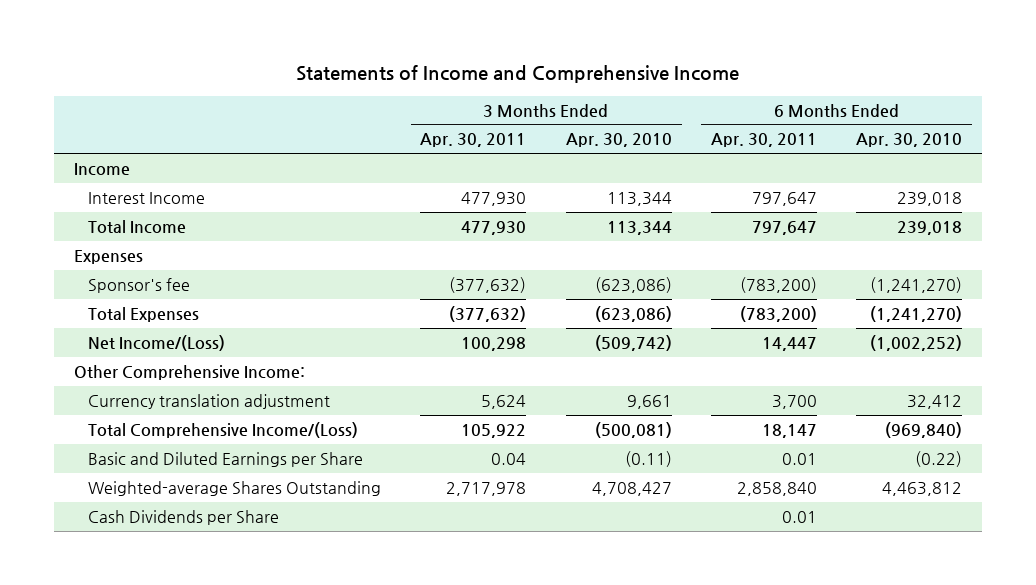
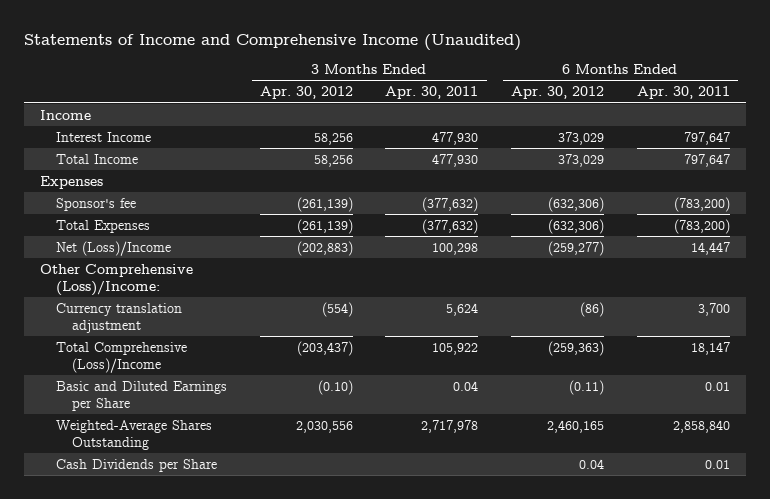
[295,65,739,84] Statements of Income and Comprehensive Income -> [23,33,521,51] Statements of Income and Comprehensive Income (Unaudited)
[565,133,672,148] Apr. 30, 2010 -> none
[856,133,963,148] Apr. 30, 2010 -> none
none -> [259,86,353,100] Apr. 30, 2012
none -> [511,86,605,100] Apr. 30, 2012
[88,335,226,352] Net Income/(Loss) -> [56,240,172,256] Net (Loss)/Income
[73,365,305,381] Other Comprehensive Income: -> [40,263,194,296] Other Comprehensive (Loss)/Income:
[88,422,359,439] Total Comprehensive Income/(Loss) -> [56,341,188,373] Total Comprehensive (Loss)/Income
[88,481,382,497] Weighted-average Shares Outstanding -> [56,419,213,450] Weighted-Average Shares Outstanding

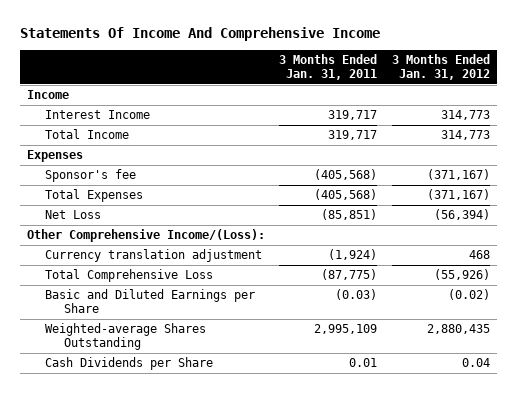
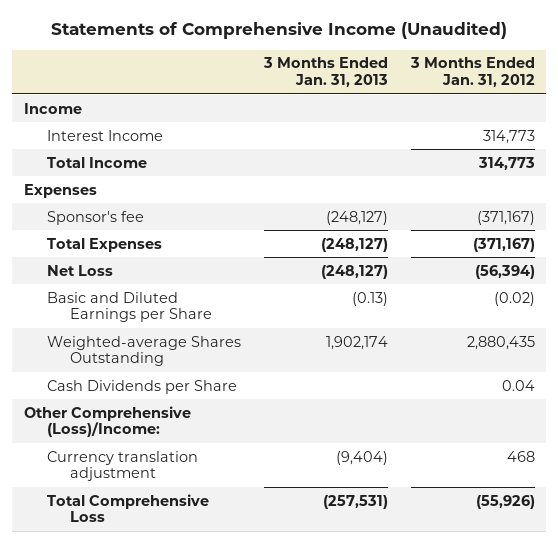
[19,27,380,42] Statements Of Income And Comprehensive Income -> [51,22,508,40] Statements of Comprehensive Income (Unaudited)
[279,54,378,81] 3 Months Ended Jan. 31, 2011 -> none
none -> [262,57,388,88] 3 Months Ended Jan. 31, 2013
[26,229,265,243] Other Comprehensive Income/(Loss): -> none
none -> [23,405,191,438] Other Comprehensive (Loss)/Income:
[45,249,263,263] Currency translation adjustment -> [46,450,198,482] Currency translation adjustment
[45,269,214,283] Total Comprehensive Loss -> [46,493,209,523] Total Comprehensive Loss

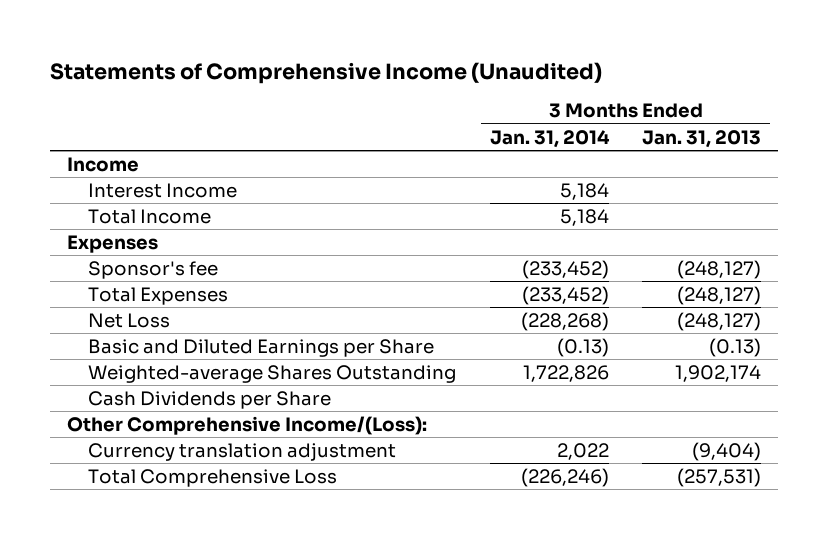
[409,57,535,88] 3 Months Ended Jan. 31, 2012 -> none
none -> [489,129,610,148] Jan. 31, 2014
[23,405,191,438] Other Comprehensive (Loss)/Income: -> [67,415,428,435] Other Comprehensive Income/(Loss):

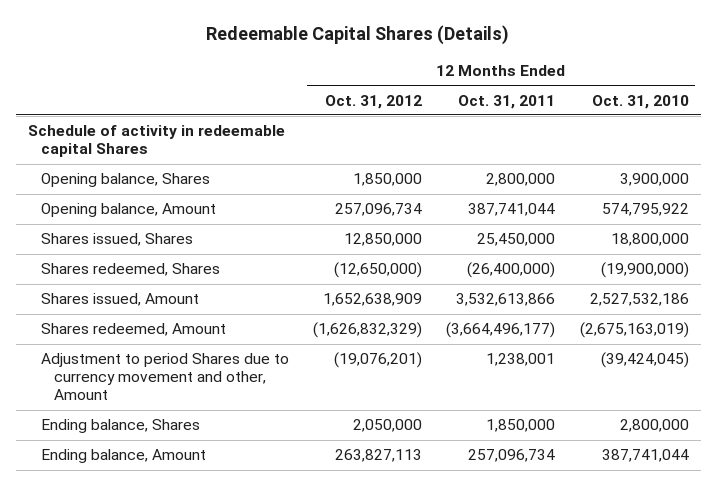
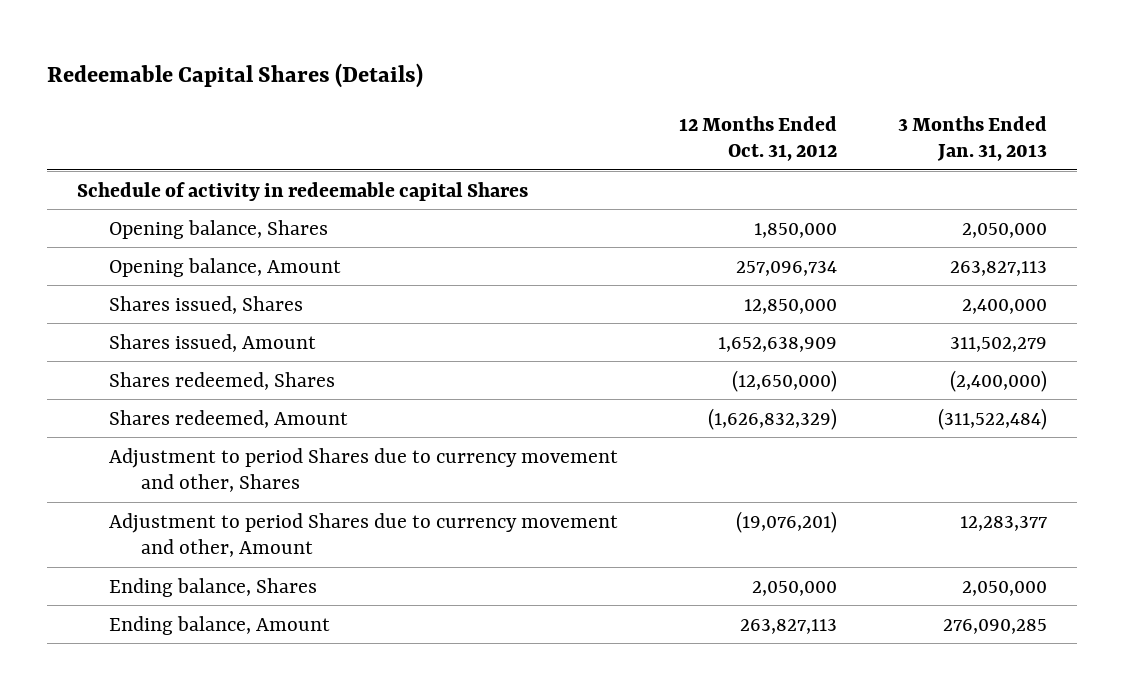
[458,94,556,109] Oct. 31, 2011 -> none
[591,94,689,109] Oct. 31, 2010 -> none
none -> [897,115,1047,162] 3 Months Ended Jan. 31, 2013
[40,263,220,277] Shares redeemed, Shares -> [108,371,335,390] Shares redeemed, Shares
none -> [108,447,618,493] Adjustment to period Shares due to currency movement and other, Shares

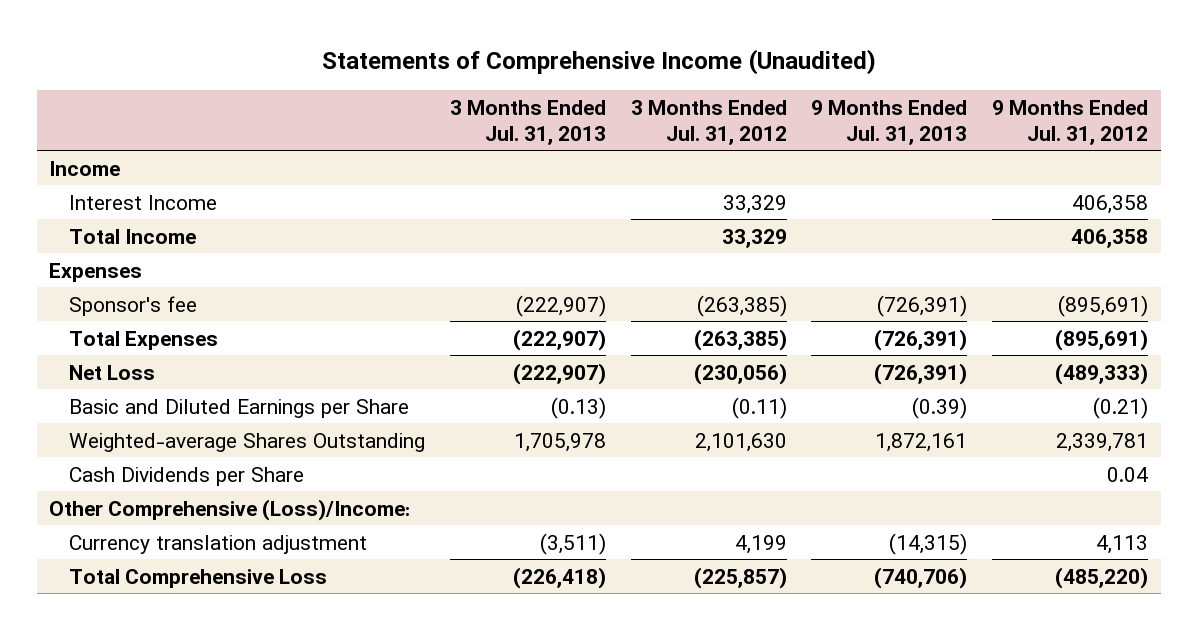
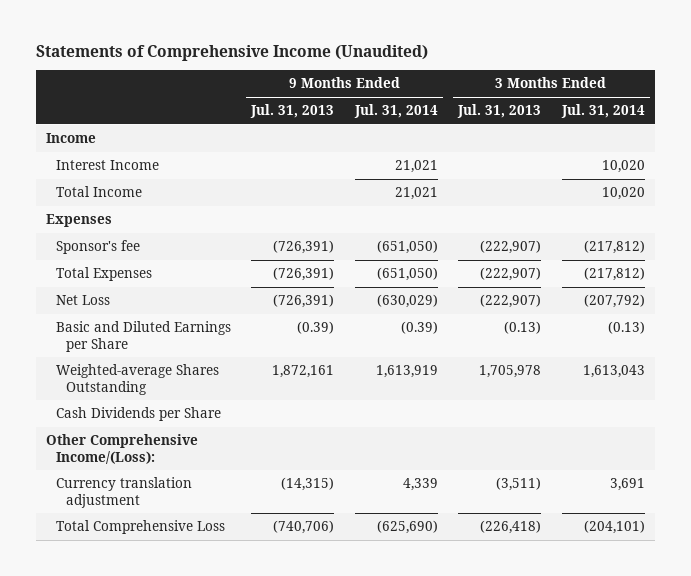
[630,99,787,145] 3 Months Ended Jul. 31, 2012 -> none
[992,99,1149,145] 9 Months Ended Jul. 31, 2012 -> none
none -> [353,104,438,119] Jul. 31, 2014
none -> [560,104,645,119] Jul. 31, 2014
[49,498,411,521] Other Comprehensive (Loss)/Income: -> [46,434,199,464] Other Comprehensive Income/(Loss):

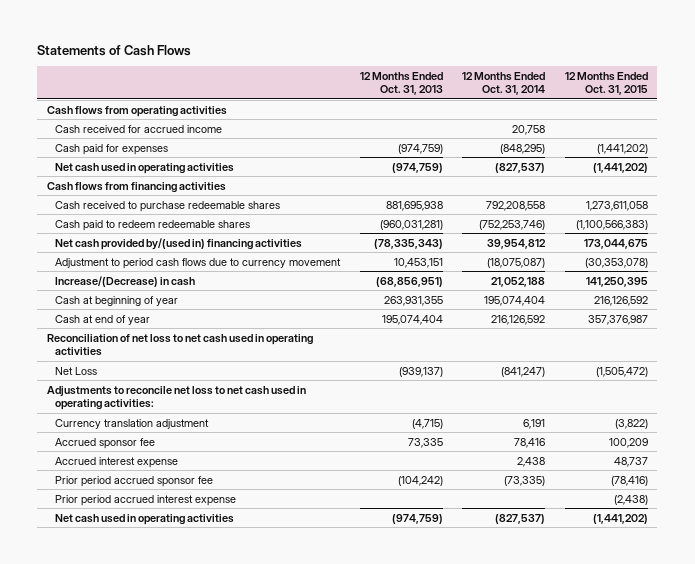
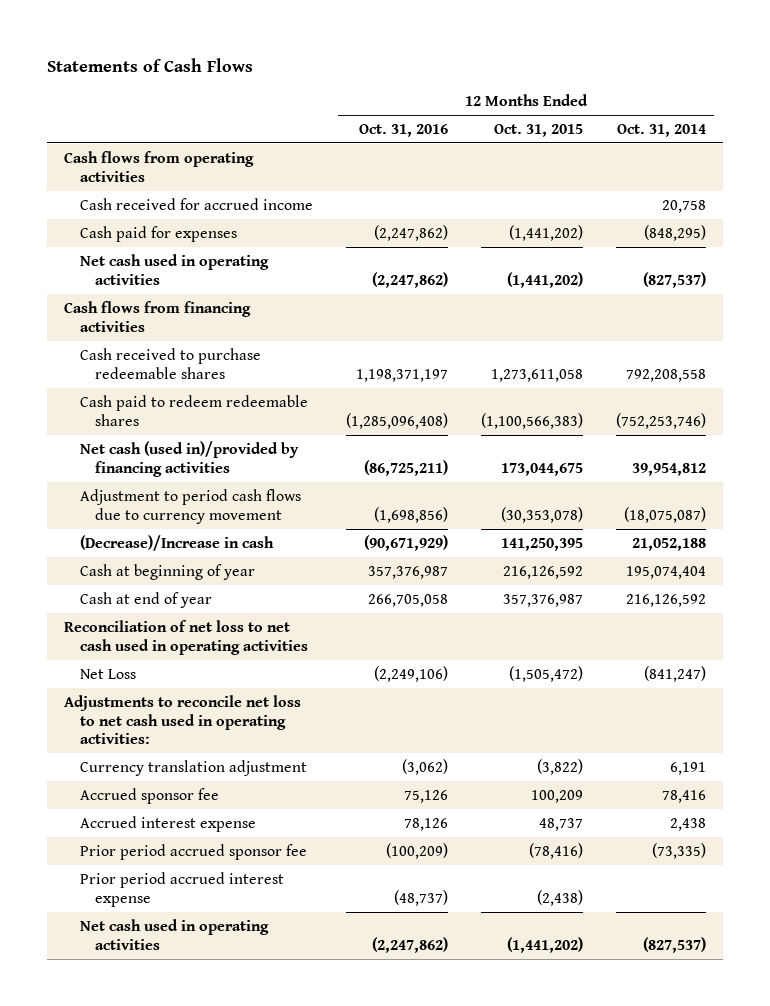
[359,71,443,96] 12 Months Ended Oct. 31, 2013 -> none
none -> [358,123,448,137] Oct. 31, 2016
[55,237,303,250] Net cash provided by/(used in) financing activities -> [79,440,299,477] Net cash (used in)/provided by financing activities
[55,275,196,287] Increase/(Decrease) in cash -> [79,534,274,551] (Decrease)/Increase in cash

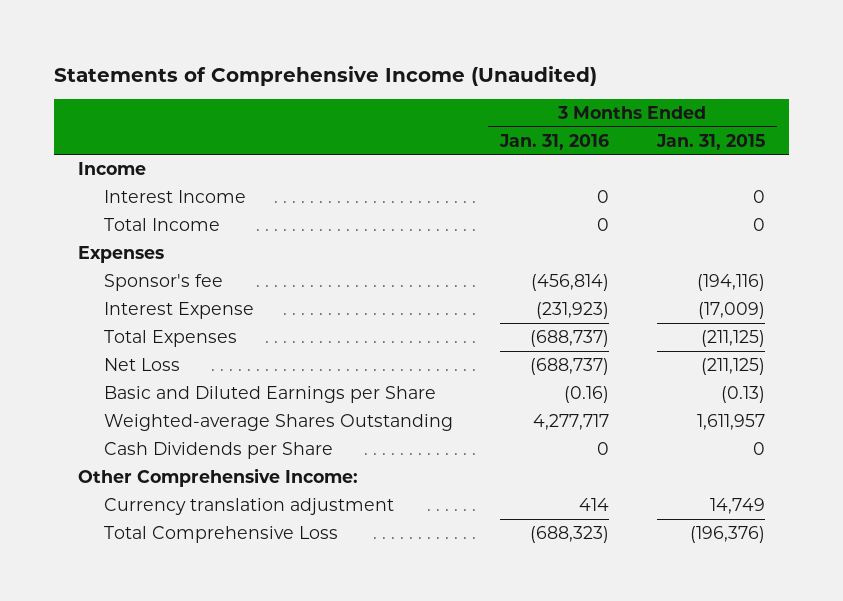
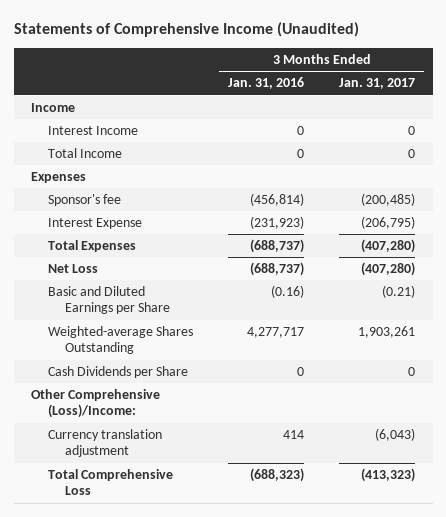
[655,133,765,150] Jan. 31, 2015 -> none
none -> [339,78,416,90] Jan. 31, 2017
[78,467,359,487] Other Comprehensive Income: -> [31,389,161,419] Other Comprehensive (Loss)/Income:

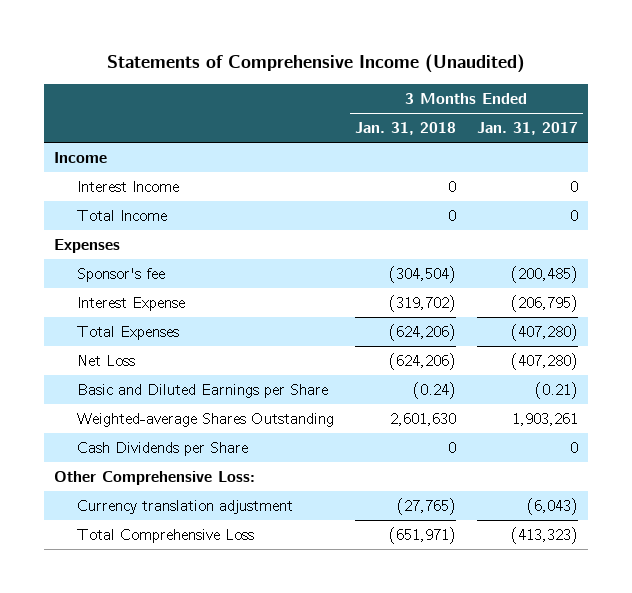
[228,77,305,90] Jan. 31, 2016 -> none
none -> [354,122,456,136] Jan. 31, 2018
[31,389,161,419] Other Comprehensive (Loss)/Income: -> [54,470,256,485] Other Comprehensive Loss:

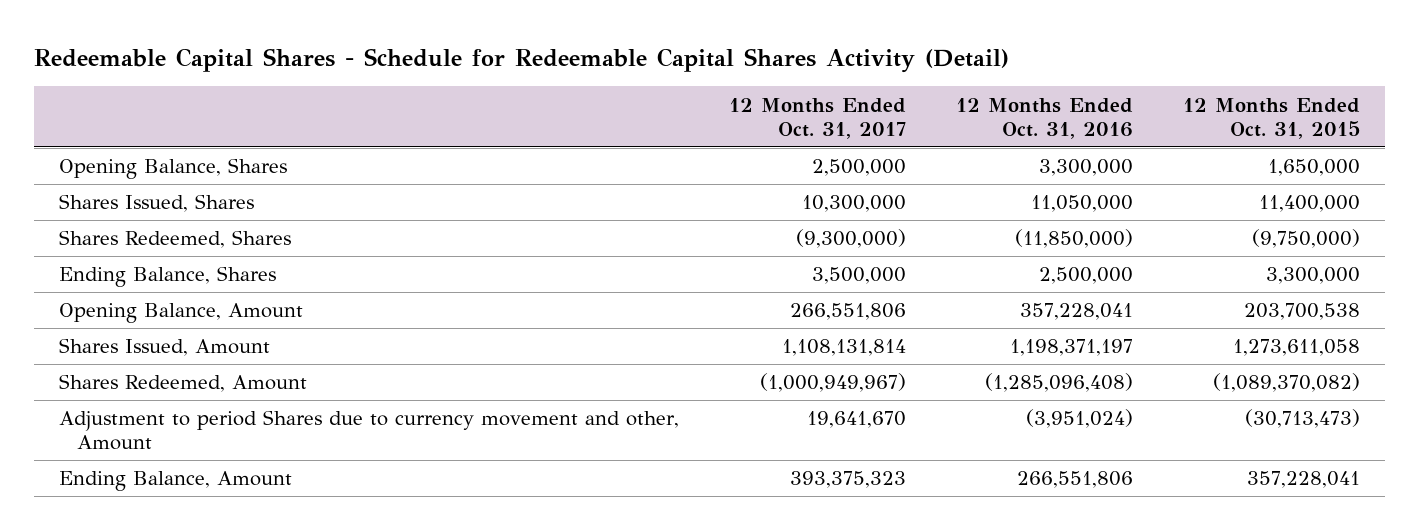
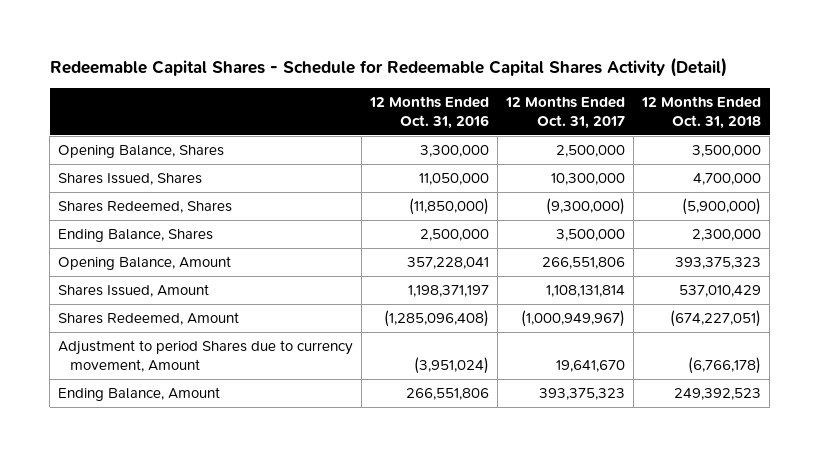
[1182,97,1360,139] 12 Months Ended Oct. 31, 2015 -> none
none -> [641,95,762,129] 12 Months Ended Oct. 31, 2018
[58,410,679,451] Adjustment to period Shares due to currency movement and other, Amount -> [58,340,354,373] Adjustment to period Shares due to currency movement, Amount

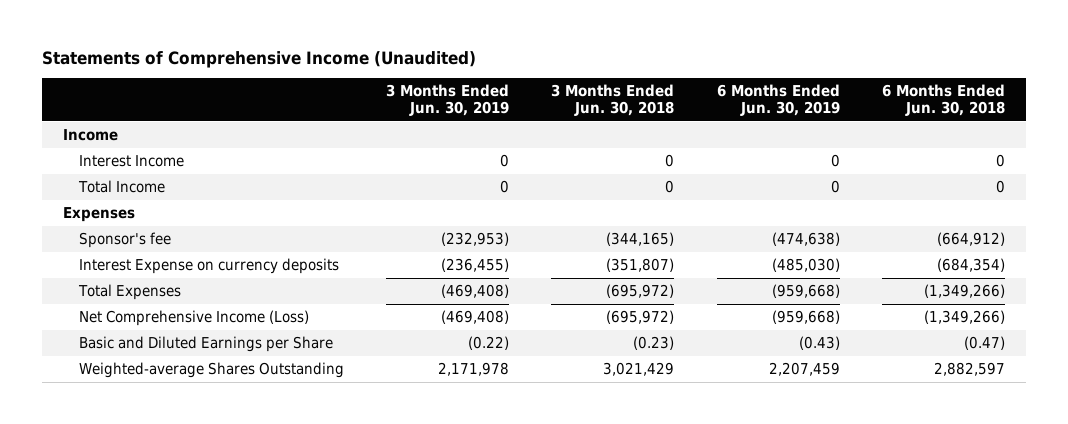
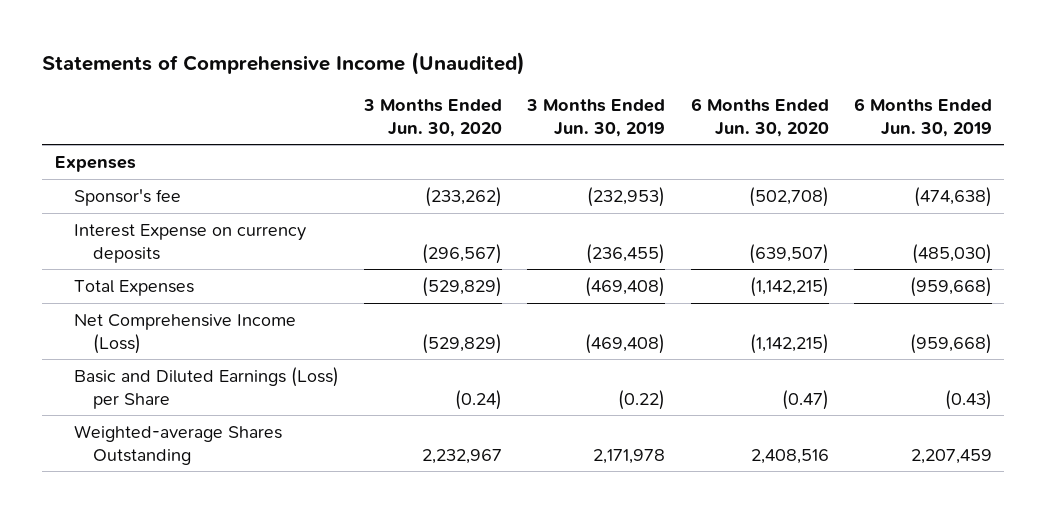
[551,84,675,117] 3 Months Ended Jun. 30, 2018 -> none
[881,84,1005,117] 6 Months Ended Jun. 30, 2018 -> none
none -> [363,98,503,137] 3 Months Ended Jun. 30, 2020
none -> [690,97,829,137] 6 Months Ended Jun. 30, 2020
[63,129,119,142] Income -> none
[78,155,184,168] Interest Income -> none
[77,180,165,194] Total Income -> none
[78,336,333,353] Basic and Diluted Earnings per Share -> [74,366,340,409] Basic and Diluted Earnings (Loss) per Share

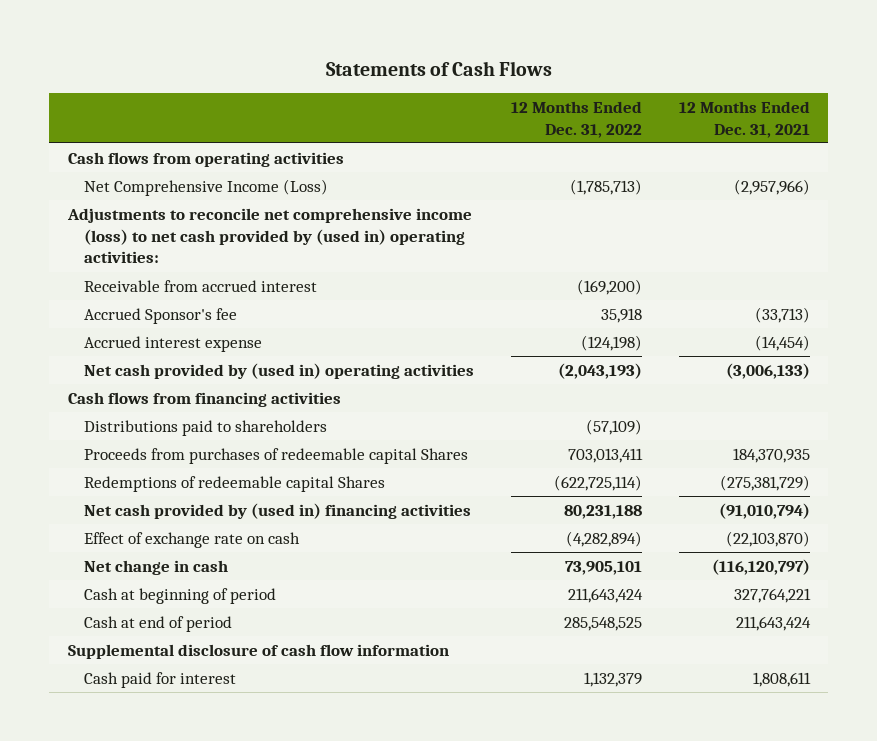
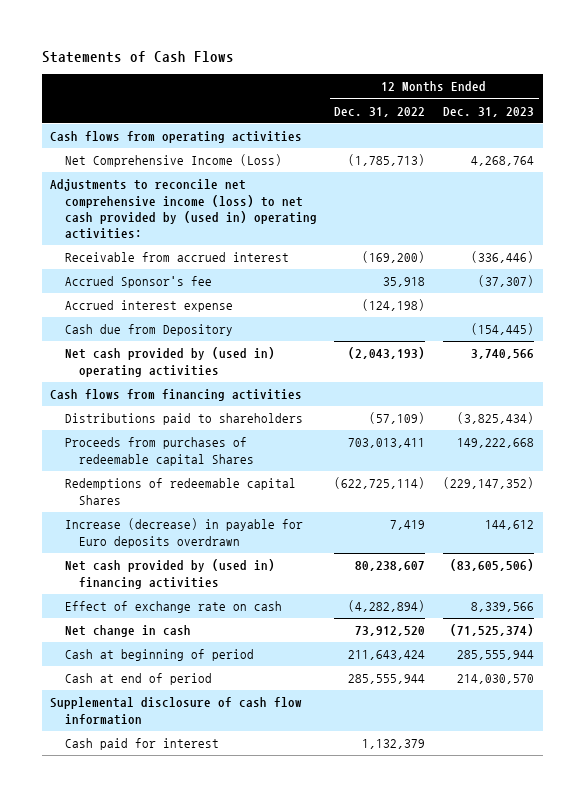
[678,100,810,138] 12 Months Ended Dec. 31, 2021 -> none
none -> [443,106,535,117] Dec. 31, 2023
none -> [64,324,233,337] Cash due from Depository
none -> [64,518,303,548] Increase (decrease) in payable for Euro deposits overdrawn
[563,504,642,519] 80,231,188 -> [355,561,426,572] 80,238,607
[564,560,642,575] 73,905,101 -> [355,626,426,637] 73,912,520
[563,616,642,631] 285,548,525 -> [348,674,426,685] 285,555,944

